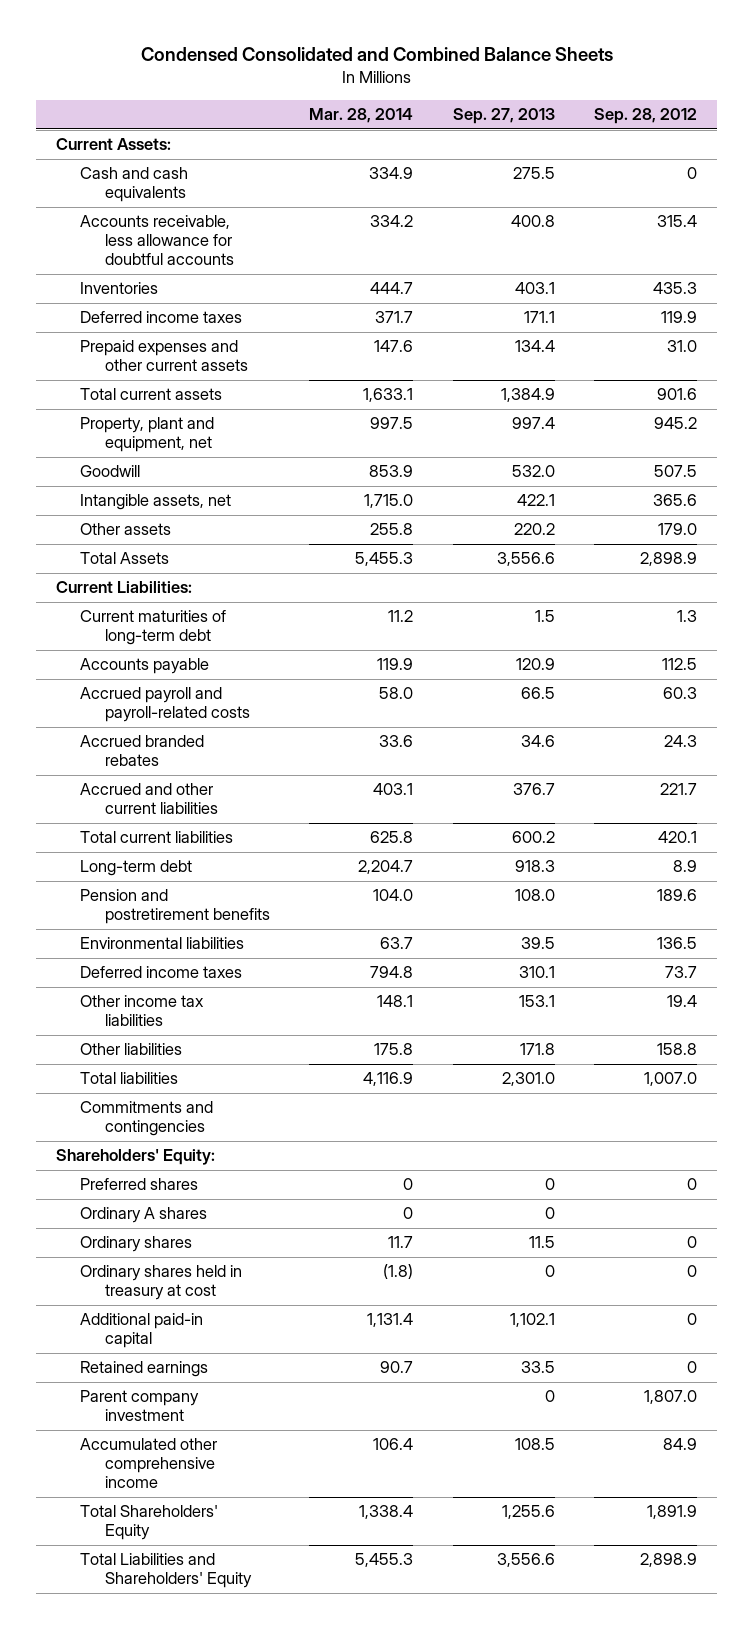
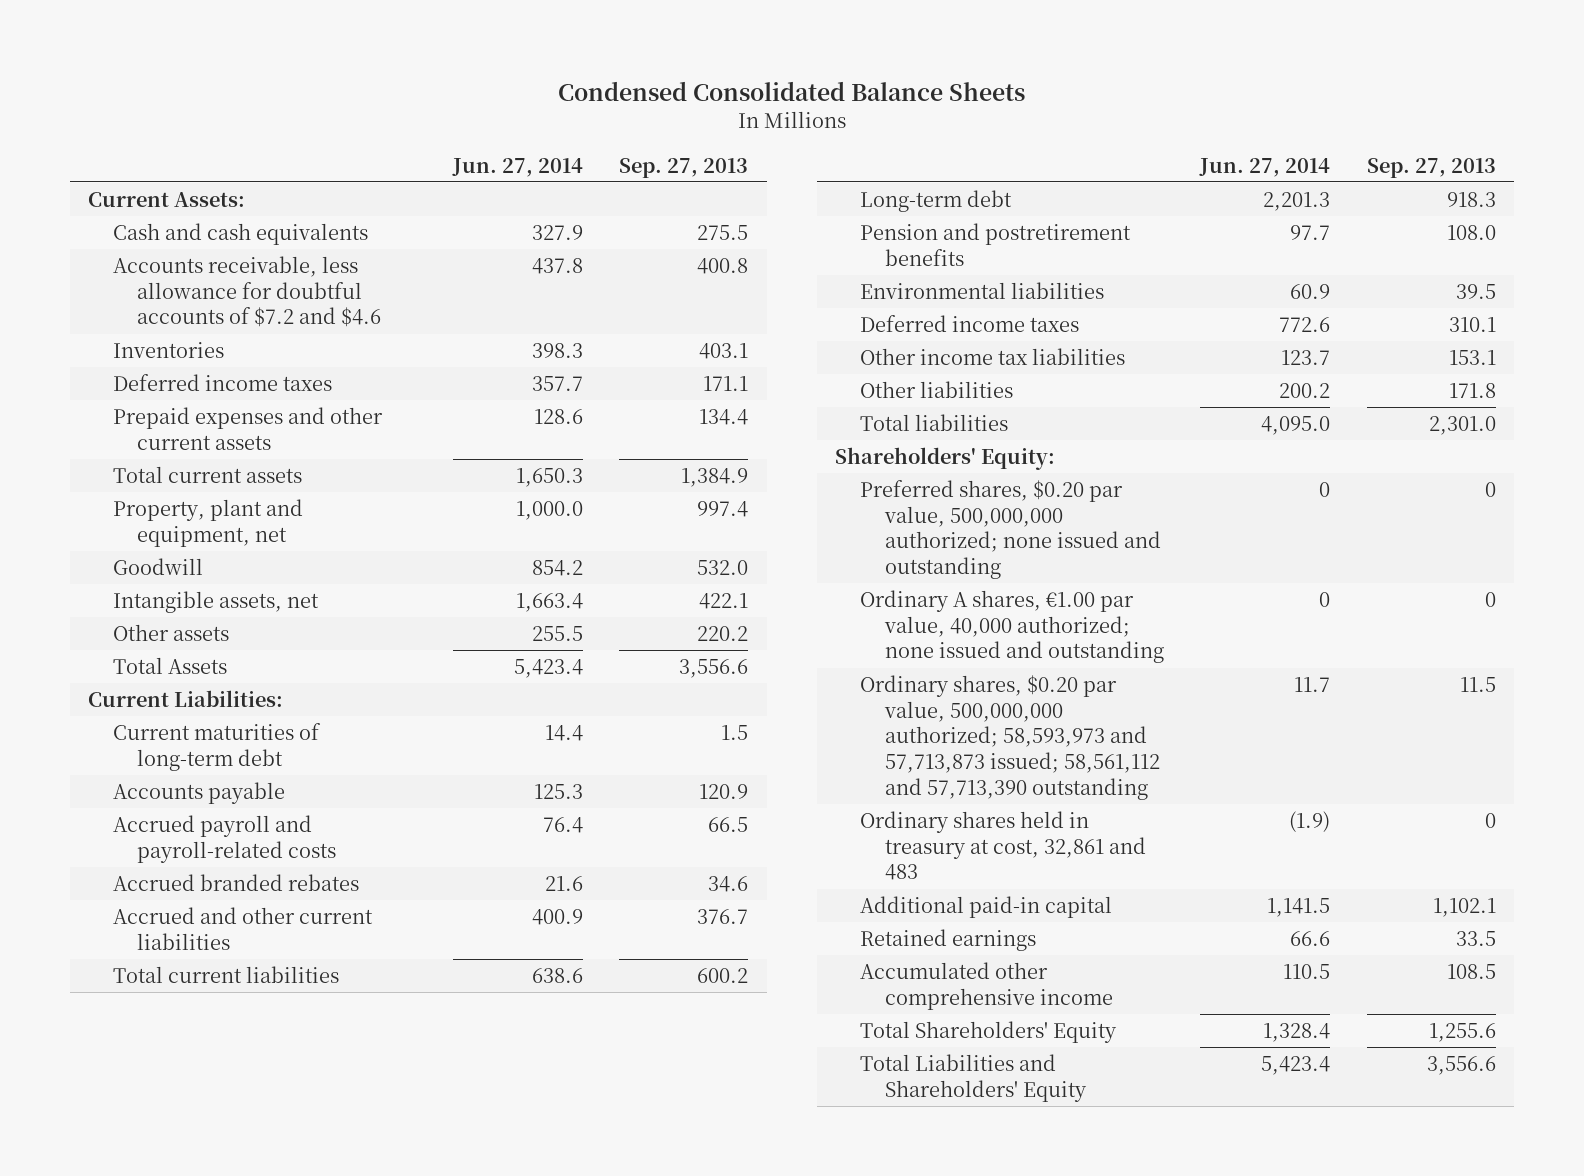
[140,47,613,62] Condensed Consolidated and Combined Balance Sheets -> [557,81,1025,102] Condensed Consolidated Balance Sheets
[309,108,414,124] Mar. 28, 2014 -> none
[594,108,698,125] Sep. 28, 2012 -> none
none -> [451,157,583,177] Jun. 27, 2014
[80,215,234,266] Accounts receivable, less allowance for doubtful accounts -> [112,256,382,328] Accounts receivable, less allowance for doubtful accounts of $7.2 and $4.6
[80,1101,214,1137] Commitments and contingencies -> none
[80,1178,199,1191] Preferred shares -> [860,480,1161,579] Preferred shares, $0.20 par value, 500,000,000 authorized; none issued and outstanding
[80,1207,208,1224] Ordinary A shares -> [860,590,1164,664] Ordinary A shares, €1.00 par value, 40,000 authorized; none issued and outstanding
[80,1236,193,1253] Ordinary shares -> [860,675,1160,800] Ordinary shares, $0.20 par value, 500,000,000 authorized; 58,593,973 and 57,713,873 issued; 58,561,112 and 57,713,390 outstanding
[80,1265,243,1301] Ordinary shares held in treasury at cost -> [860,811,1146,881] Ordinary shares held in treasury at cost, 32,861 and 483
[80,1390,200,1422] Parent company investment -> none

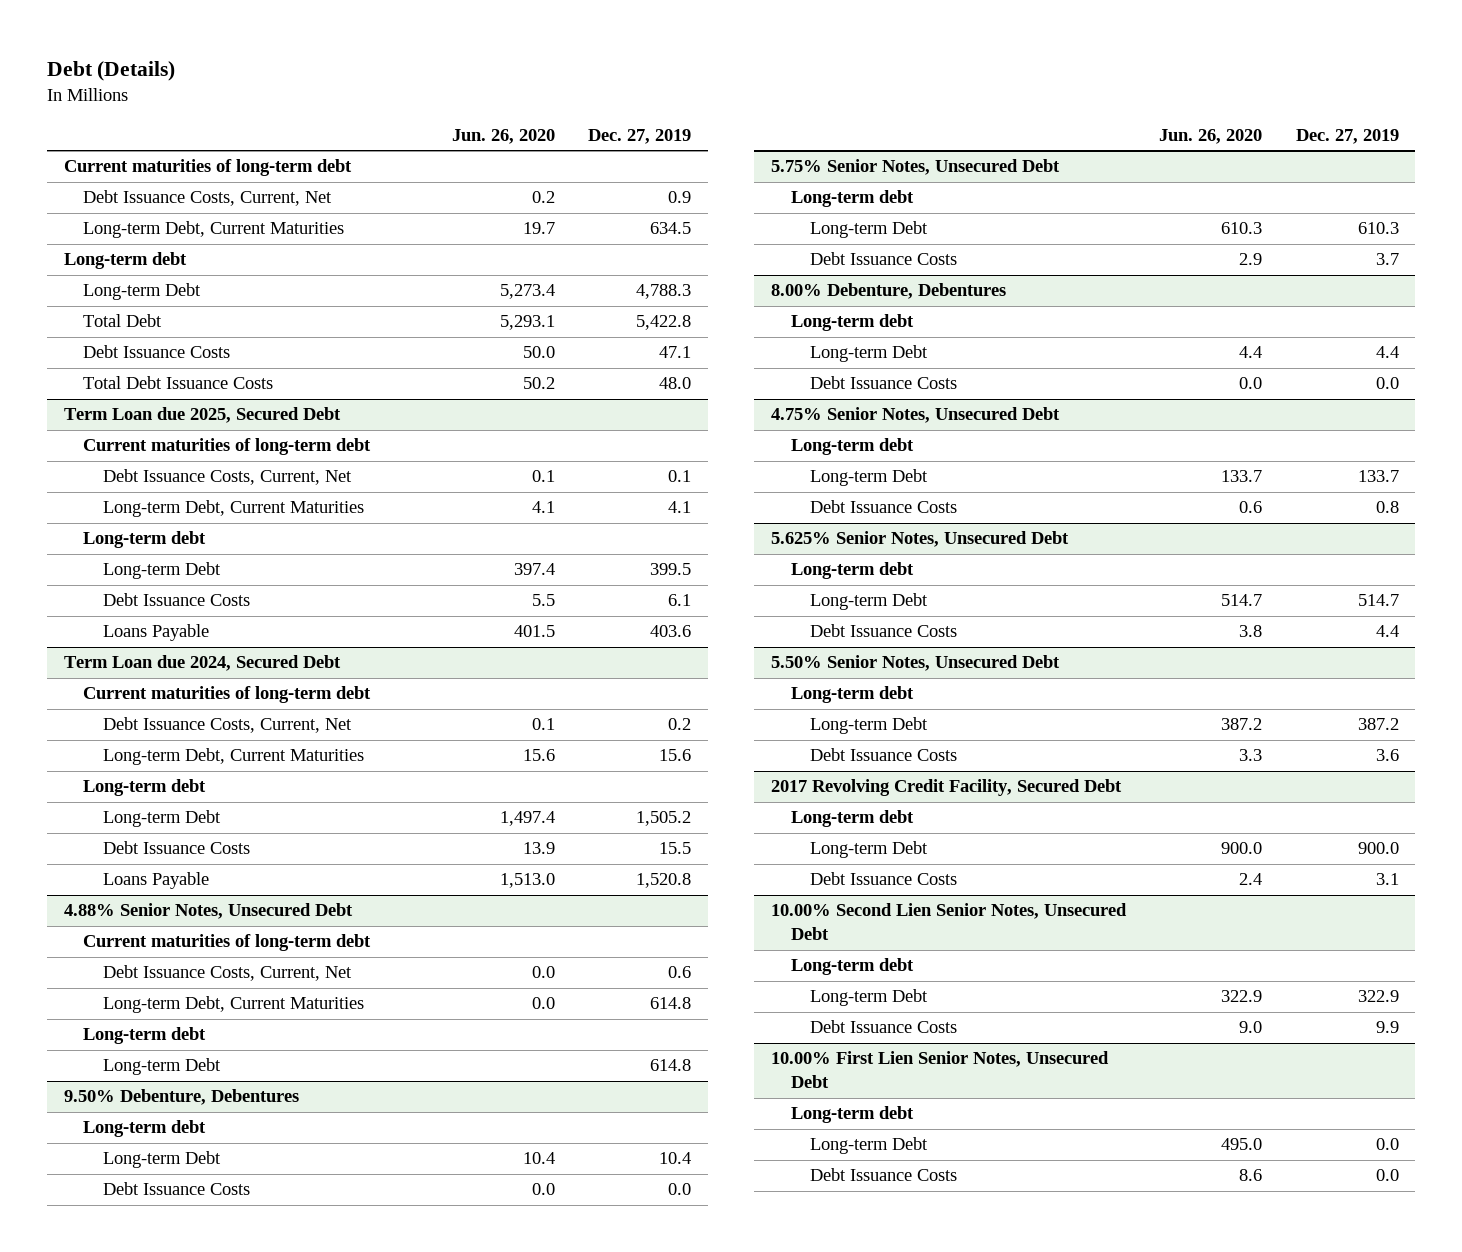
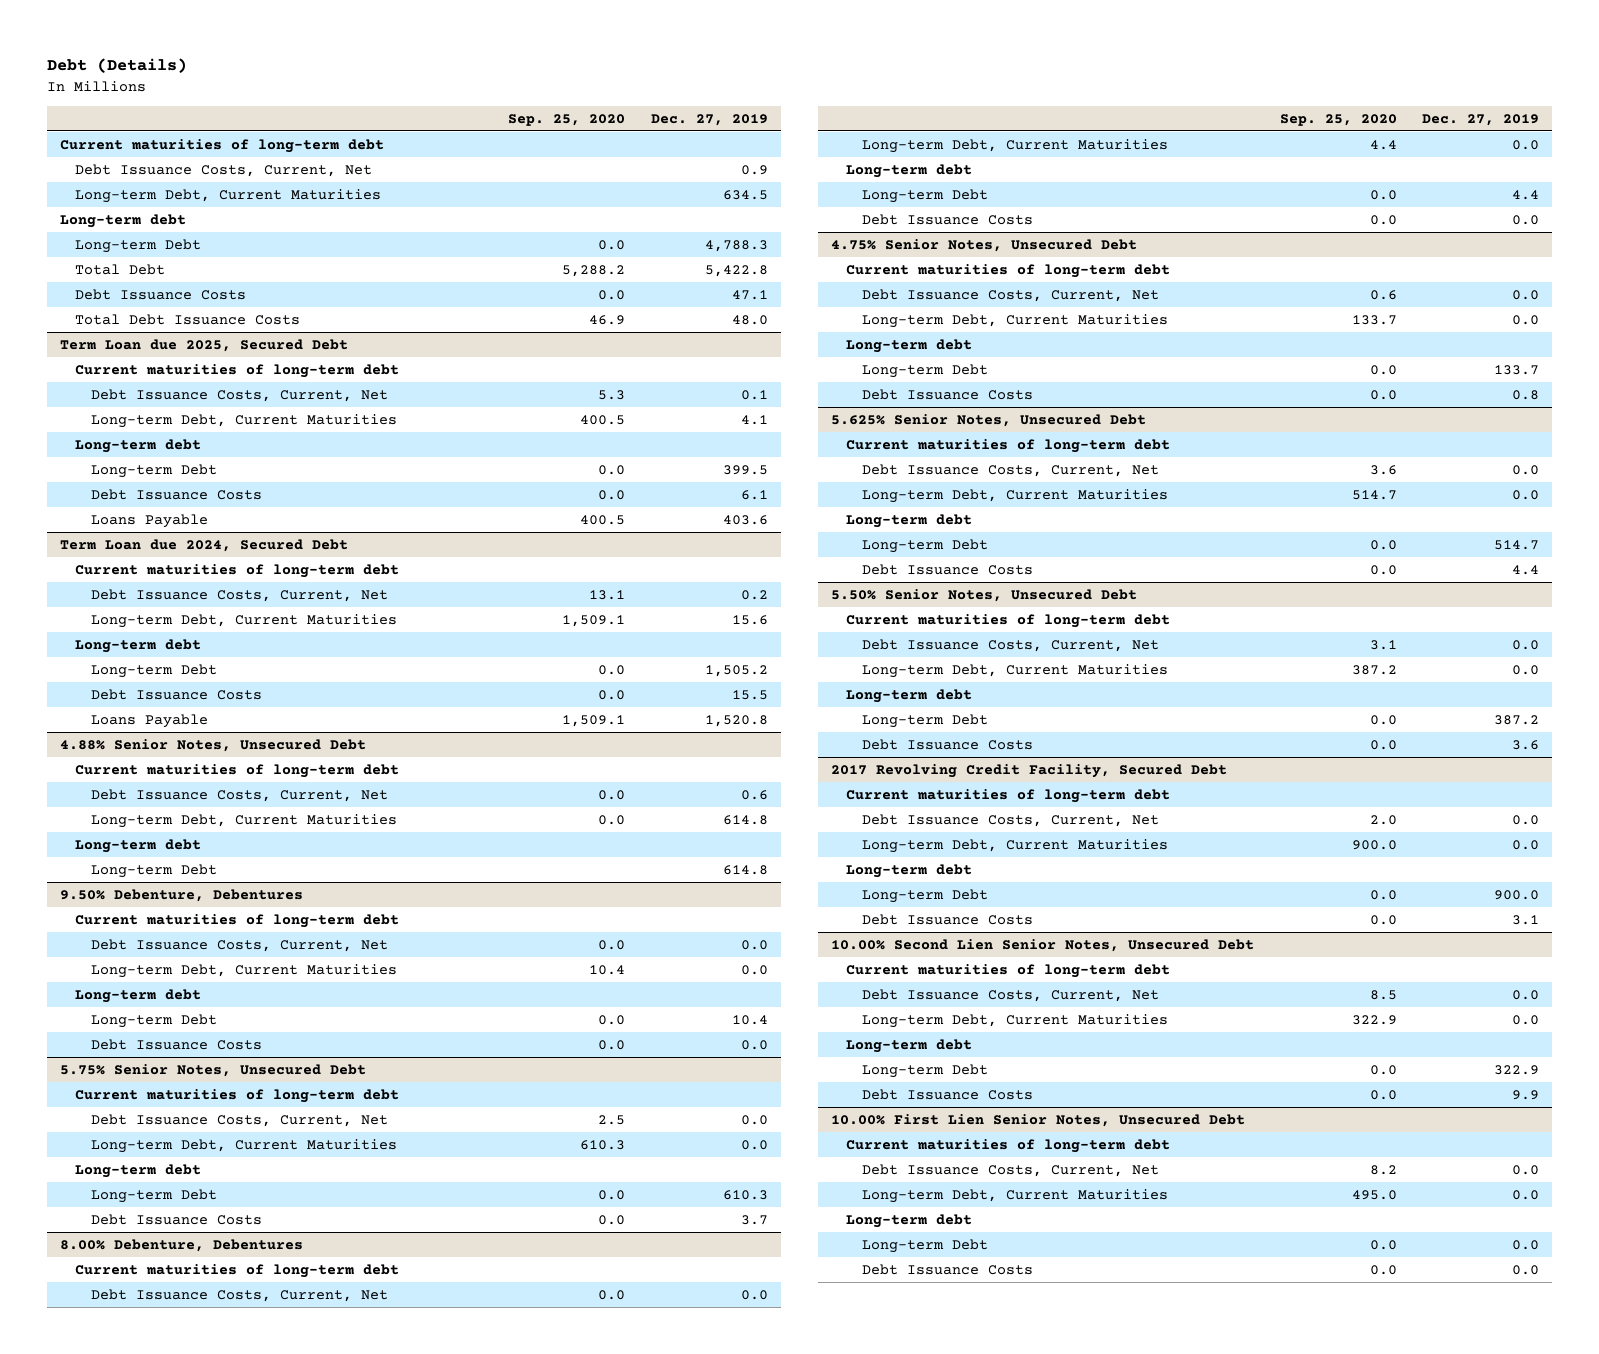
[452,128,556,144] Jun. 26, 2020 -> none
none -> [508,113,626,126] Sep. 25, 2020
none -> [75,913,400,928] Current maturities of long-term debt
none -> [90,938,388,952] Debt Issuance Costs, Current, Net
none -> [90,963,397,978] Long-term Debt, Current Maturities
none -> [75,1088,400,1103] Current maturities of long-term debt
none -> [90,1113,388,1127] Debt Issuance Costs, Current, Net
none -> [90,1138,397,1153] Long-term Debt, Current Maturities
none -> [75,1263,400,1278] Current maturities of long-term debt
none -> [90,1288,388,1302] Debt Issuance Costs, Current, Net
none -> [861,138,1168,153] Long-term Debt, Current Maturities
none -> [846,263,1171,278] Current maturities of long-term debt
none -> [861,288,1159,302] Debt Issuance Costs, Current, Net
none -> [861,313,1168,328] Long-term Debt, Current Maturities
none -> [846,438,1171,453] Current maturities of long-term debt
none -> [861,463,1159,477] Debt Issuance Costs, Current, Net
none -> [861,488,1168,503] Long-term Debt, Current Maturities
none -> [846,613,1171,628] Current maturities of long-term debt
none -> [861,638,1159,652] Debt Issuance Costs, Current, Net
none -> [861,663,1168,678] Long-term Debt, Current Maturities
none -> [846,788,1171,803] Current maturities of long-term debt
none -> [861,813,1159,827] Debt Issuance Costs, Current, Net
none -> [861,838,1168,853] Long-term Debt, Current Maturities
none -> [846,963,1171,978] Current maturities of long-term debt
none -> [861,988,1159,1002] Debt Issuance Costs, Current, Net
none -> [861,1013,1168,1028] Long-term Debt, Current Maturities
none -> [846,1138,1171,1153] Current maturities of long-term debt
none -> [861,1163,1159,1177] Debt Issuance Costs, Current, Net
none -> [861,1188,1168,1203] Long-term Debt, Current Maturities

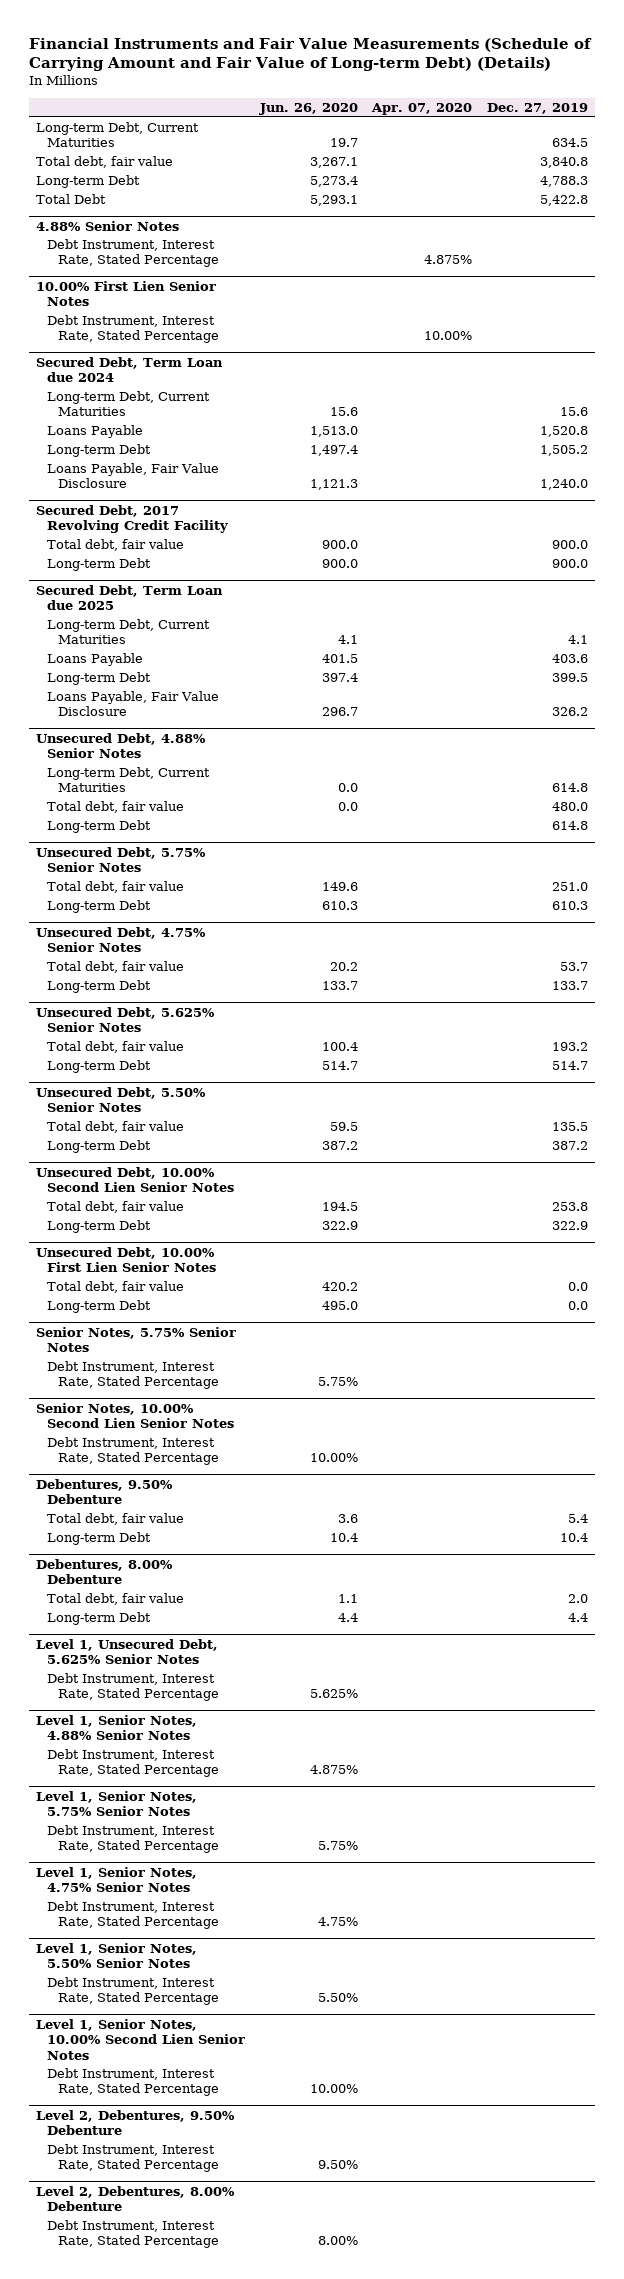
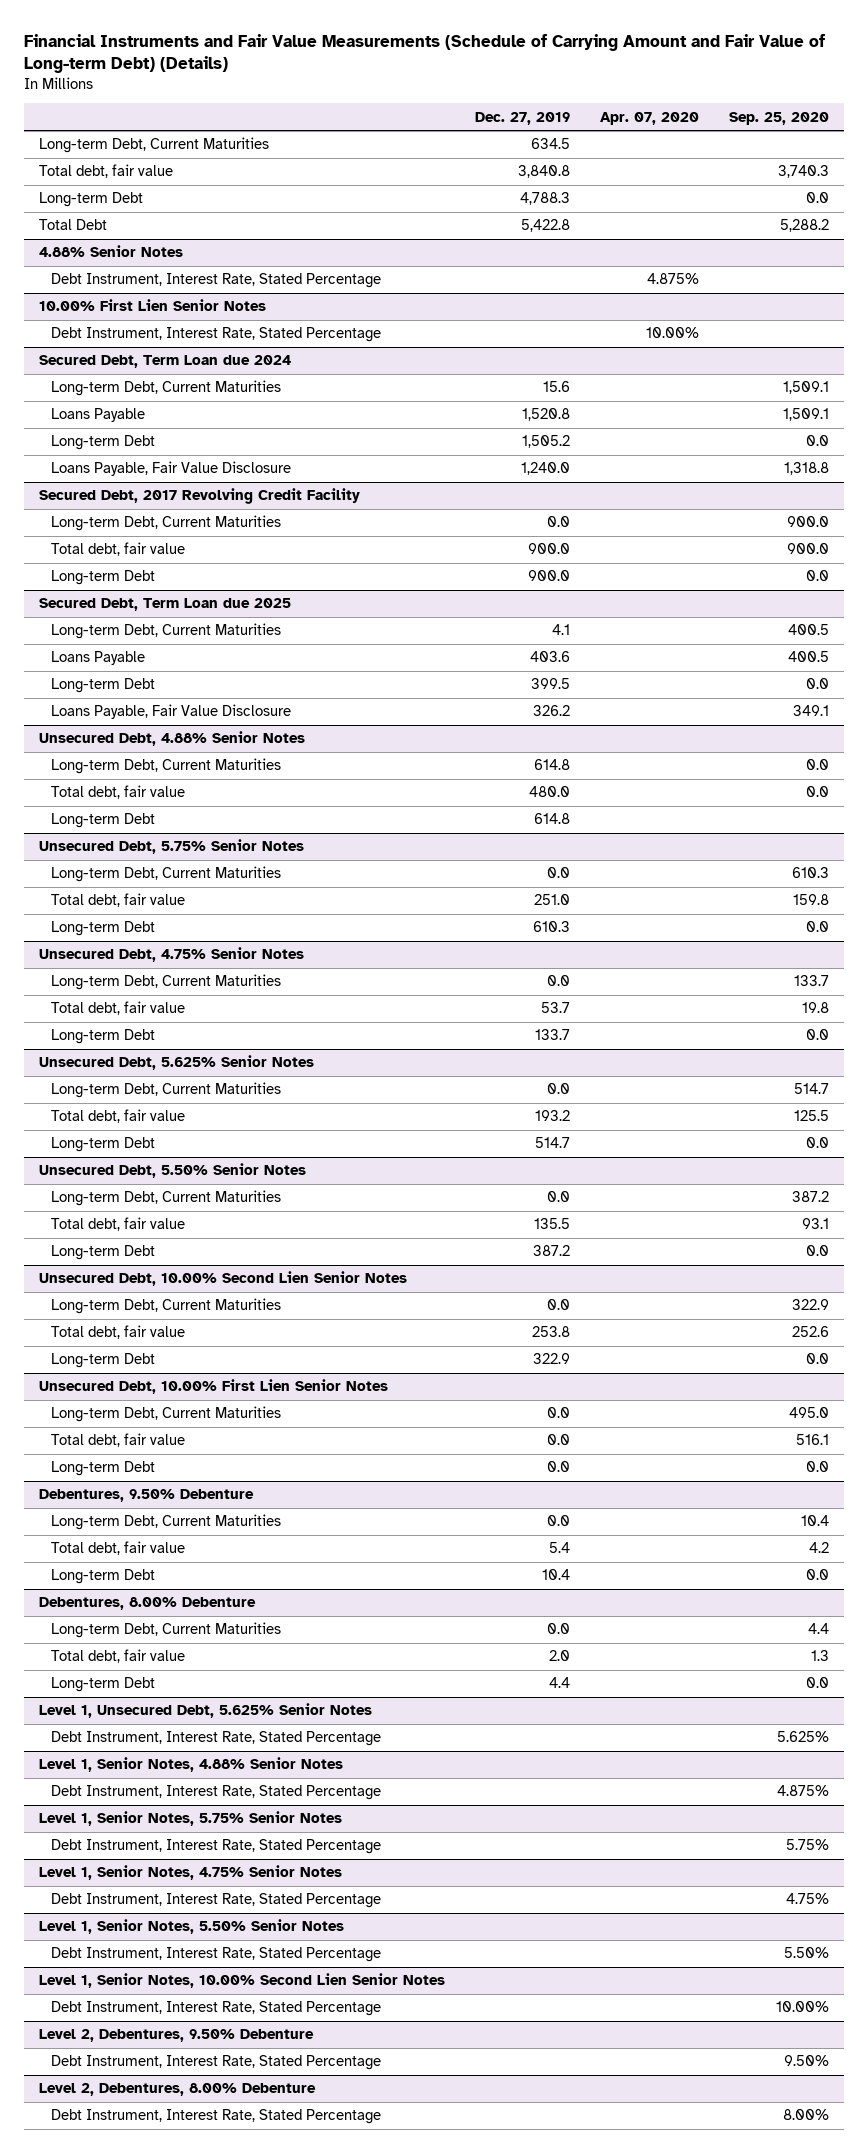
[258,102,358,115] Jun. 26, 2020 -> none
none -> [729,111,830,125] Sep. 25, 2020
none -> [51,515,282,532] Long-term Debt, Current Maturities
none -> [51,866,282,883] Long-term Debt, Current Maturities
none -> [51,974,282,991] Long-term Debt, Current Maturities
none -> [51,1082,282,1099] Long-term Debt, Current Maturities
none -> [51,1190,282,1207] Long-term Debt, Current Maturities
none -> [51,1298,282,1315] Long-term Debt, Current Maturities
none -> [51,1406,282,1423] Long-term Debt, Current Maturities
[36,1326,237,1353] Senior Notes, 5.75% Senior Notes -> none
[47,1360,220,1390] Debt Instrument, Interest Rate, Stated Percentage -> none
[36,1402,235,1429] Senior Notes, 10.00% Second Lien Senior Notes -> none
[47,1436,220,1466] Debt Instrument, Interest Rate, Stated Percentage -> none
none -> [51,1514,282,1531] Long-term Debt, Current Maturities
none -> [51,1622,282,1639] Long-term Debt, Current Maturities

